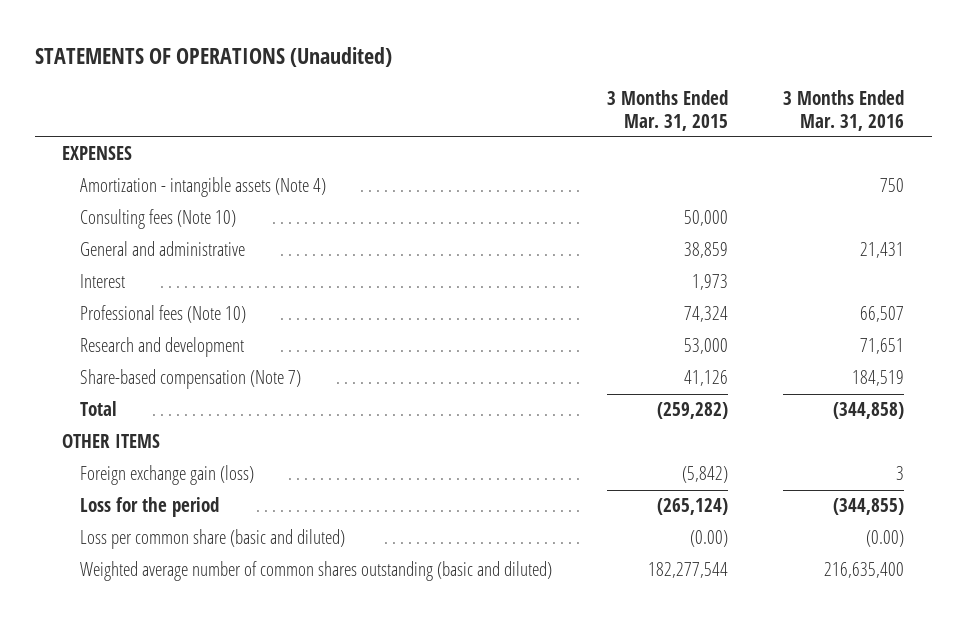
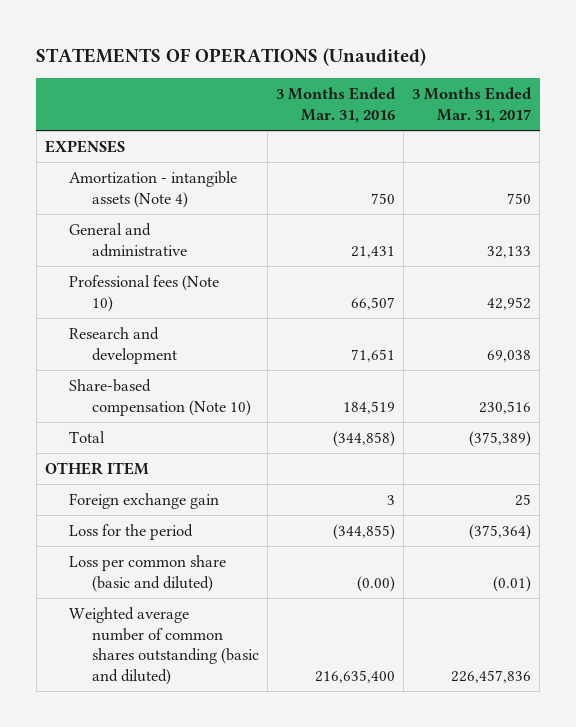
[607,89,729,131] 3 Months Ended Mar. 31, 2015 -> none
none -> [412,87,533,123] 3 Months Ended Mar. 31, 2017
[80,209,237,230] Consulting fees (Note 10) -> none
[80,274,126,289] Interest -> none
[80,369,302,390] Share-based compensation (Note 7) -> [68,379,252,416] Share-based compensation (Note 10)
[62,434,161,449] OTHER ITEMS -> [44,462,149,476] OTHER ITEM
[80,465,255,486] Foreign exchange gain (loss) -> [68,493,219,510] Foreign exchange gain

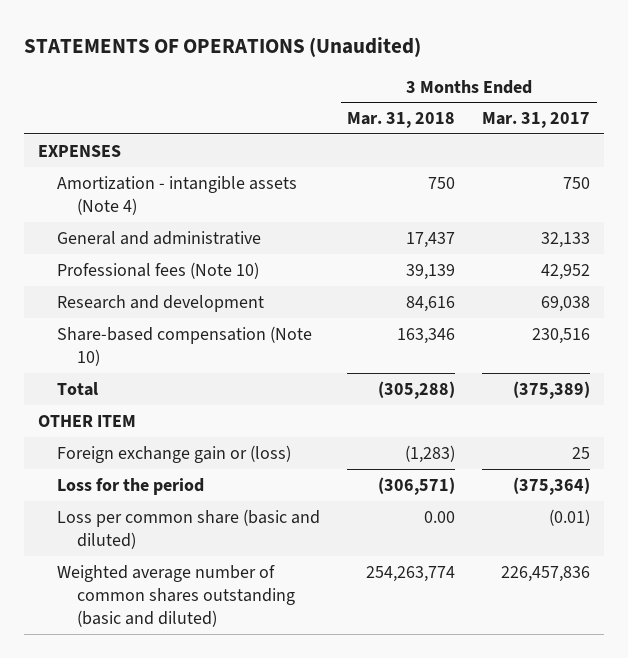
[276,87,397,123] 3 Months Ended Mar. 31, 2016 -> none
none -> [347,112,456,129] Mar. 31, 2018
[68,493,219,510] Foreign exchange gain -> [57,444,292,463] Foreign exchange gain or (loss)

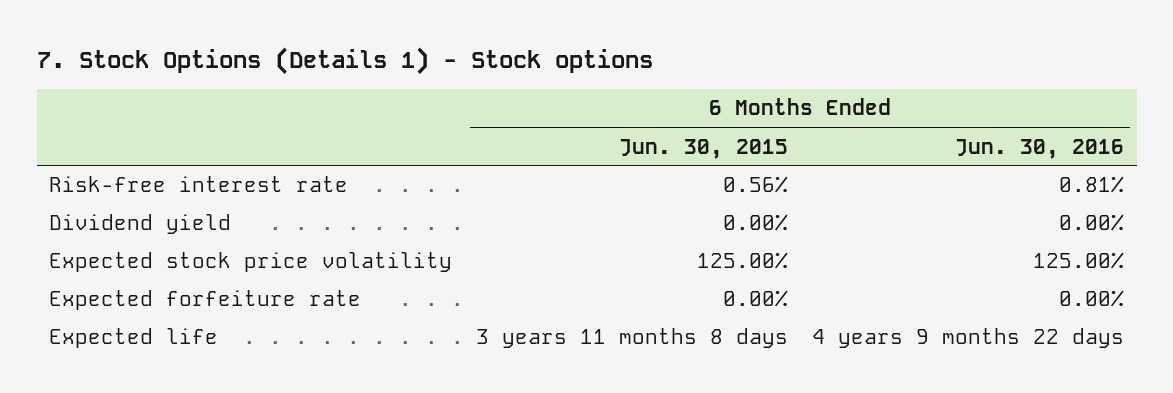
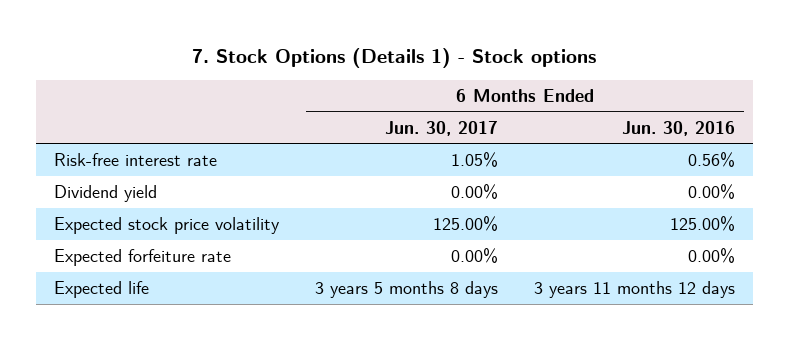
[619,138,789,159] Jun. 30, 2015 -> none
none -> [384,120,498,136] Jun. 30, 2017
[1059,176,1125,194] 0.81% -> [687,151,735,167] 0.56%
[812,328,1125,349] 4 years 9 months 22 days -> [533,280,735,298] 3 years 11 months 12 days

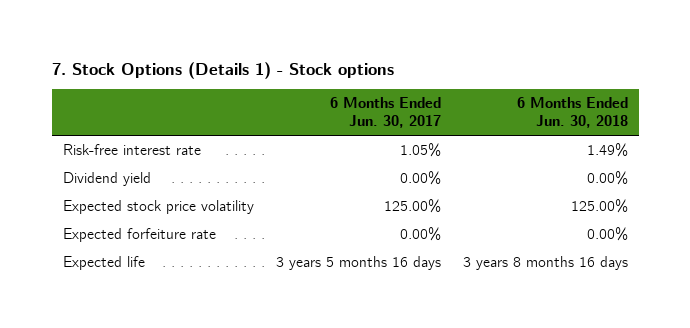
[621,120,735,136] Jun. 30, 2016 -> none
none -> [516,97,628,129] 6 Months Ended Jun. 30, 2018
[314,280,498,298] 3 years 5 months 8 days -> [275,256,441,271] 3 years 5 months 16 days

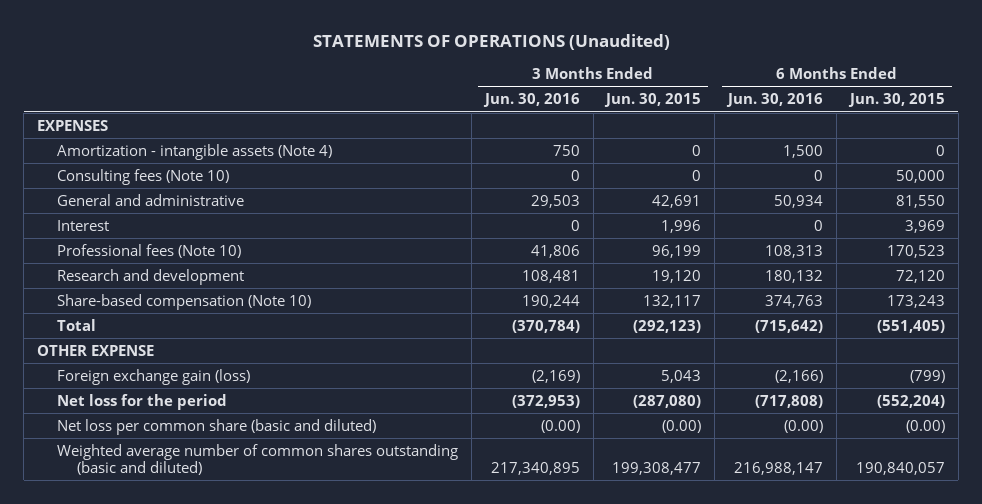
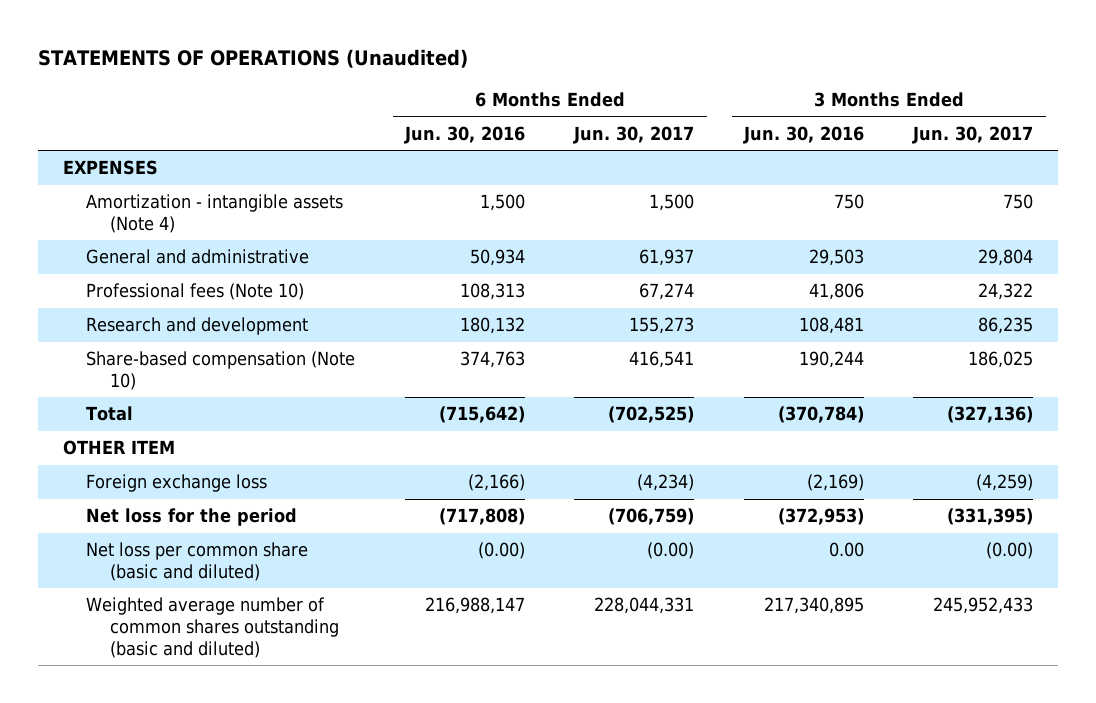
[604,93,702,108] Jun. 30, 2015 -> none
[847,93,945,108] Jun. 30, 2015 -> none
none -> [573,125,695,144] Jun. 30, 2017
none -> [912,125,1034,144] Jun. 30, 2017
[56,168,229,185] Consulting fees (Note 10) -> none
[56,219,109,231] Interest -> none
[37,344,155,356] OTHER EXPENSE -> [62,440,175,456] OTHER ITEM
[56,368,250,385] Foreign exchange gain (loss) -> [86,474,268,493] Foreign exchange loss
[540,419,580,433] (0.00) -> [828,542,864,558] 0.00

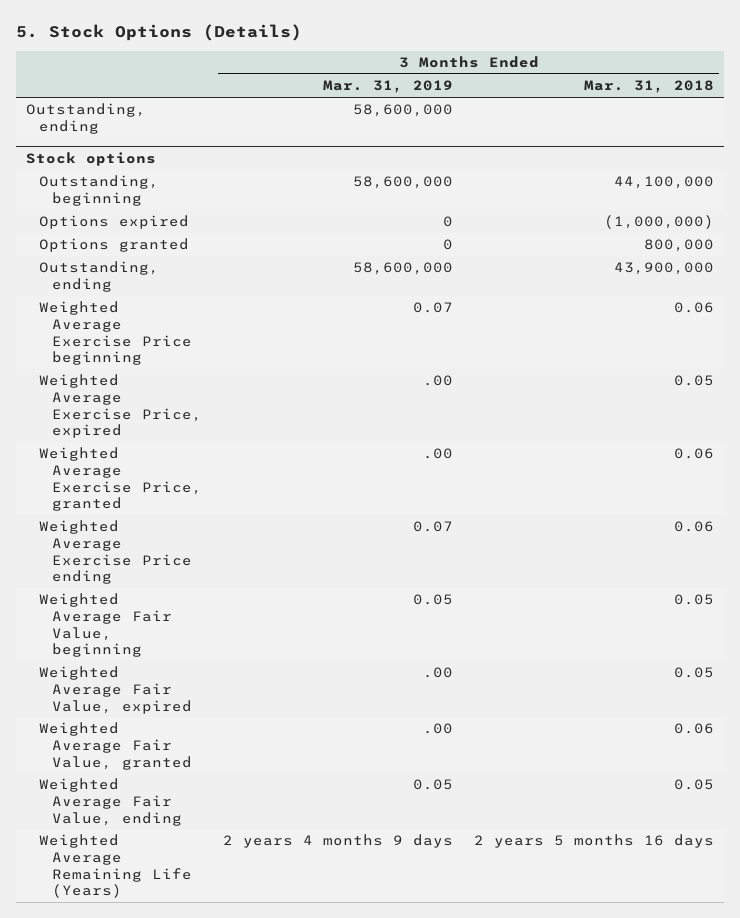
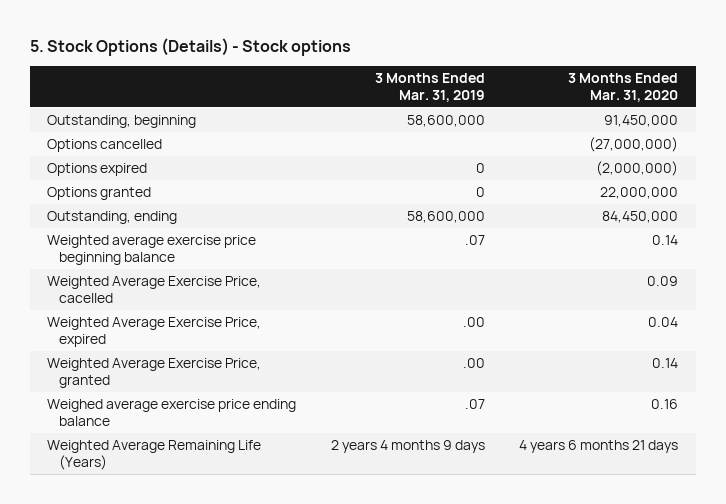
[15,23,302,41] 5. Stock Options (Details) -> [30,37,352,56] 5. Stock Options (Details) - Stock options
[584,80,715,94] Mar. 31, 2018 -> none
none -> [568,72,679,102] 3 Months Ended Mar. 31, 2020
[26,103,147,135] Outstanding, ending -> none
[26,151,157,166] Stock options -> none
none -> [47,138,163,152] Options cancelled
[39,301,193,366] Weighted Average Exercise Price beginning -> [47,234,257,266] Weighted average exercise price beginning balance
[413,302,454,314] 0.07 -> [464,234,485,245] .07
none -> [47,275,262,304] Weighted Average Exercise Price, cacelled
[39,593,173,658] Weighted Average Fair Value, beginning -> none
[39,666,193,714] Weighted Average Fair Value, expired -> none
[39,722,193,770] Weighted Average Fair Value, granted -> none
[39,778,183,826] Weighted Average Fair Value, ending -> none
[39,520,193,585] Weighted Average Exercise Price ending -> [47,398,297,427] Weighed average exercise price ending balance
[413,521,454,533] 0.07 -> [464,398,485,409] .07

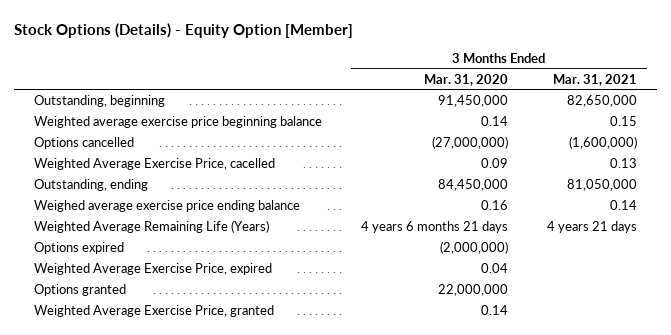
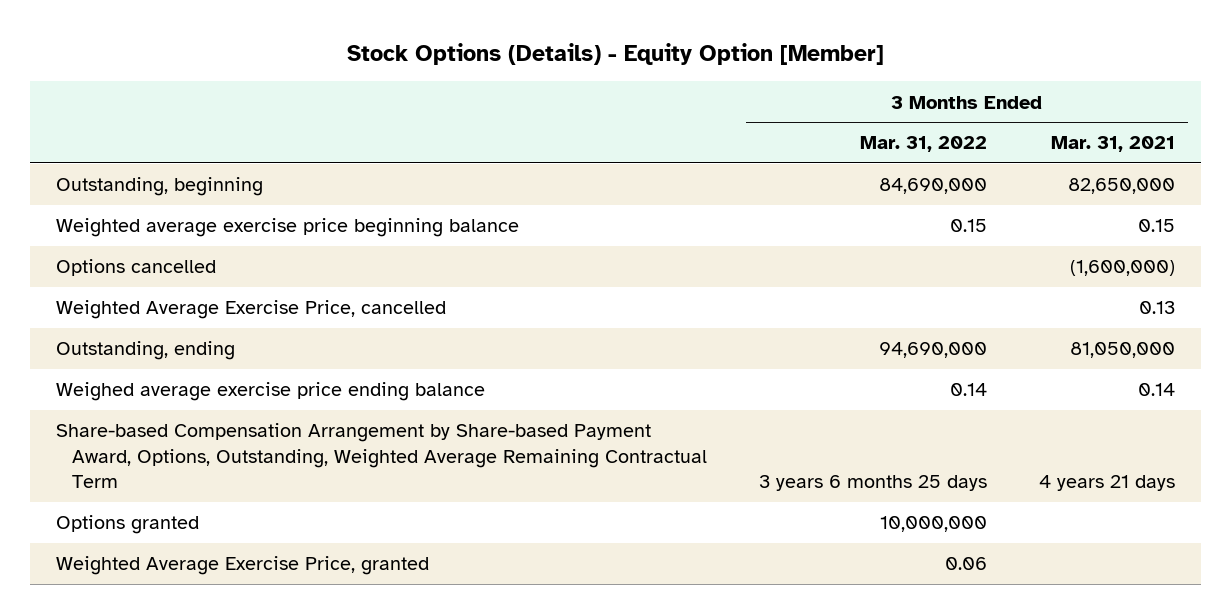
[424,73,509,86] Mar. 31, 2020 -> none
none -> [859,136,987,153] Mar. 31, 2022
[33,158,275,171] Weighted Average Exercise Price, cacelled -> [56,300,447,320] Weighted Average Exercise Price, cancelled
[33,242,124,255] Options expired -> none
[33,263,272,276] Weighted Average Exercise Price, expired -> none
[33,220,269,234] Weighted Average Remaining Life (Years) -> [56,423,707,489] Share-based Compensation Arrangement by Share-based Payment Award, Options, Outstanding, Weighted Average Remaining Contractual Term

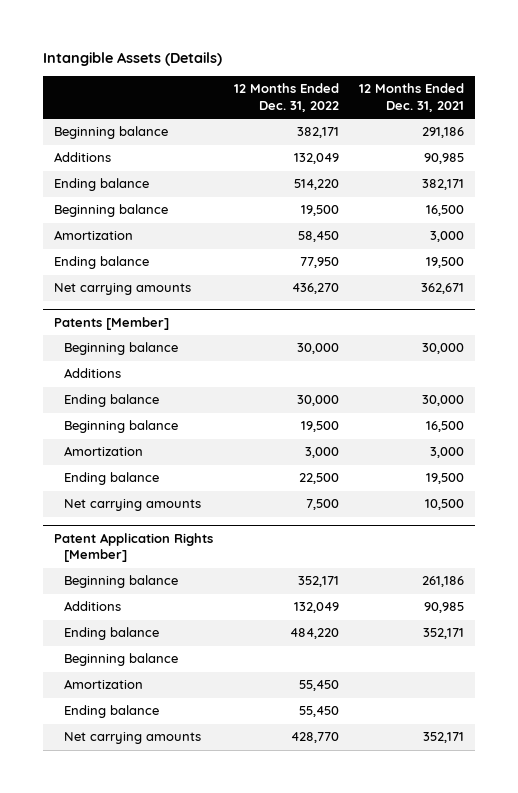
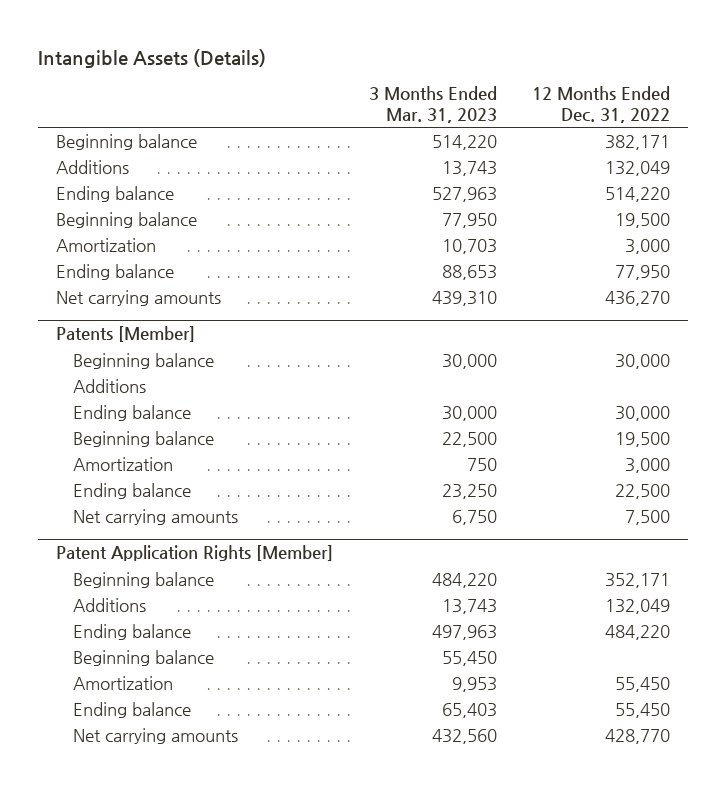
[359,83,465,113] 12 Months Ended Dec. 31, 2021 -> none
none -> [368,86,497,123] 3 Months Ended Mar. 31, 2023
[297,231,339,243] 58,450 -> [625,238,671,254] 3,000

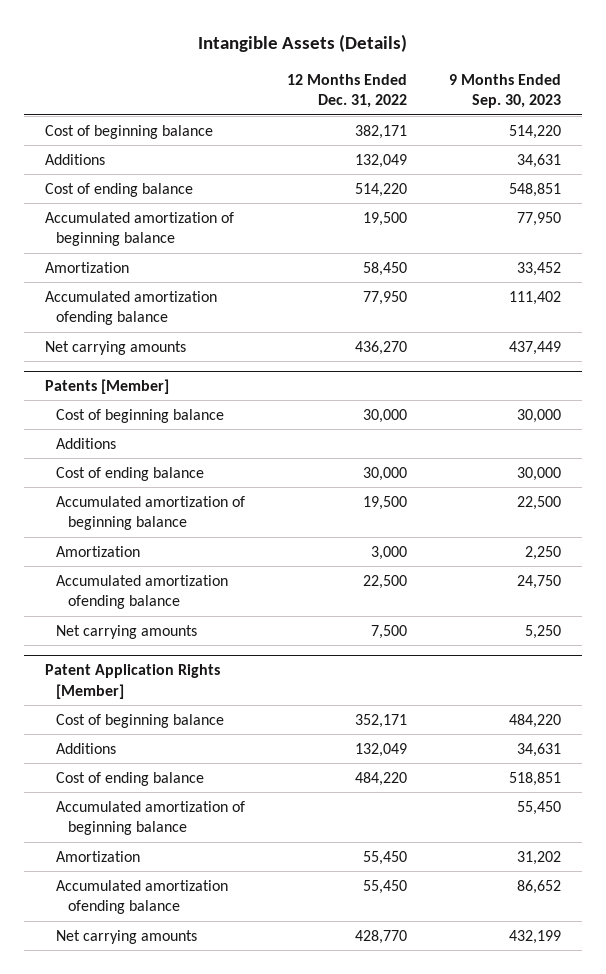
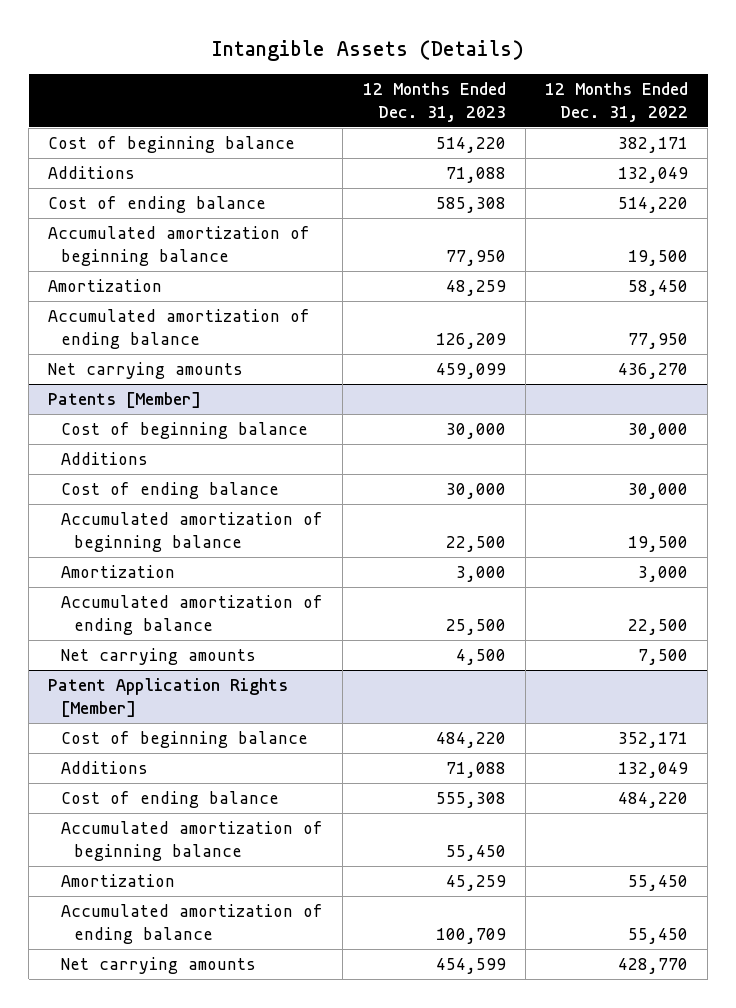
[449,73,562,109] 9 Months Ended Sep. 30, 2023 -> none
none -> [362,82,506,122] 12 Months Ended Dec. 31, 2023
[44,290,217,326] Accumulated amortization ofending balance -> [48,309,311,350] Accumulated amortization of ending balance
[56,574,229,610] Accumulated amortization ofending balance -> [61,595,324,636] Accumulated amortization of ending balance
[56,879,229,915] Accumulated amortization ofending balance -> [61,904,324,945] Accumulated amortization of ending balance

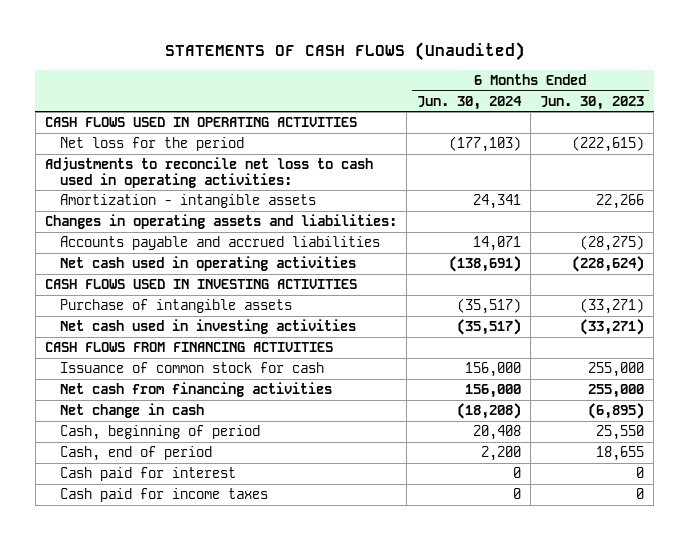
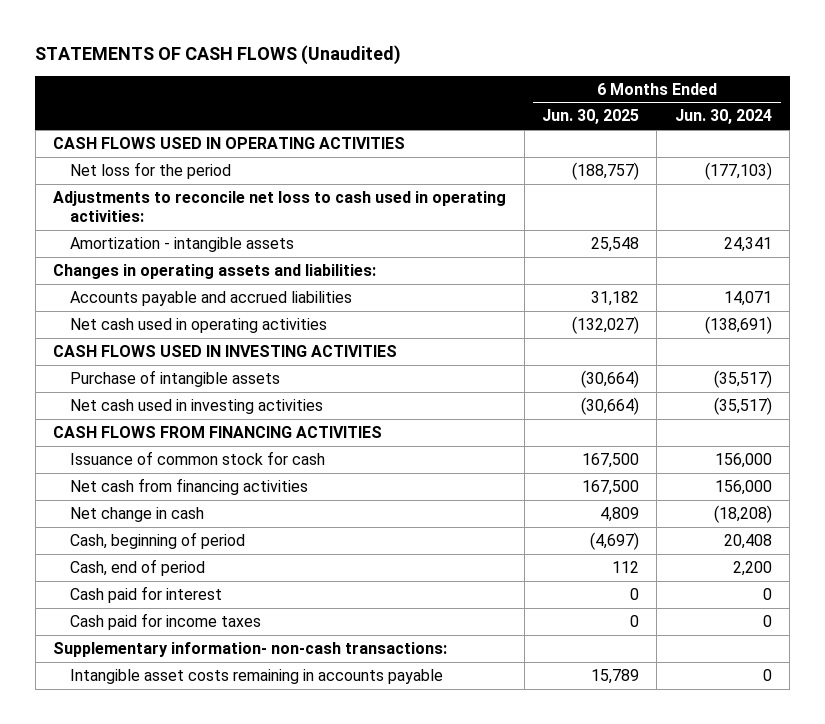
[540,95,645,110] Jun. 30, 2023 -> none
none -> [541,109,639,125] Jun. 30, 2025
none -> [53,641,448,657] Supplementary information- non-cash transactions:
none -> [70,668,444,684] Intangible asset costs remaining in accounts payable

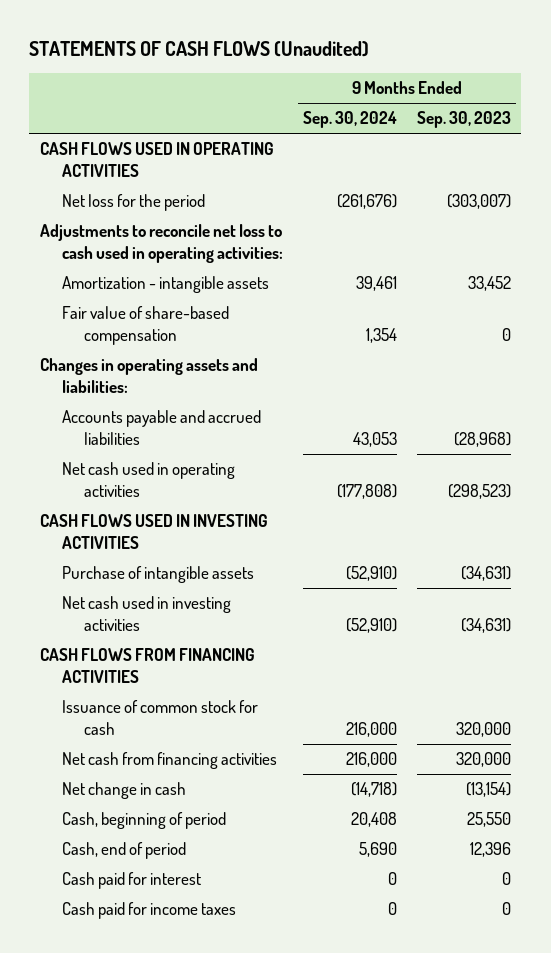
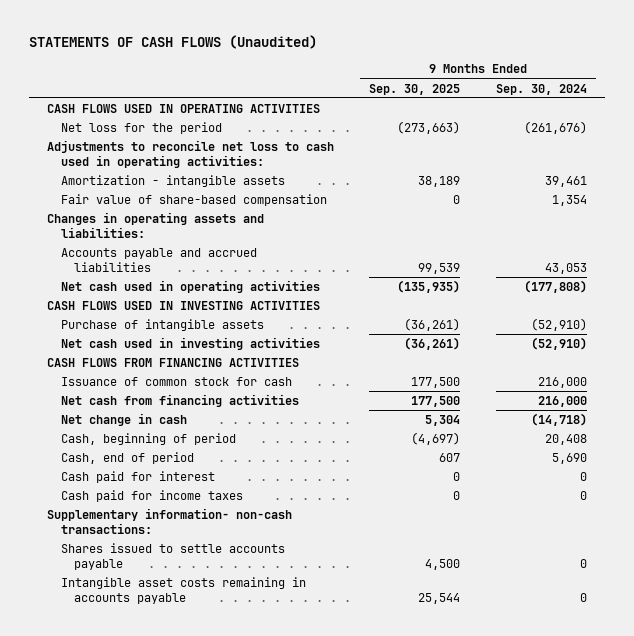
[417,111,512,129] Sep. 30, 2023 -> none
none -> [369,83,461,95] Sep. 30, 2025
none -> [46,508,292,534] Supplementary information- non-cash transactions:
none -> [60,543,285,570] Shares issued to settle accounts payable
none -> [60,577,306,604] Intangible asset costs remaining in accounts payable

